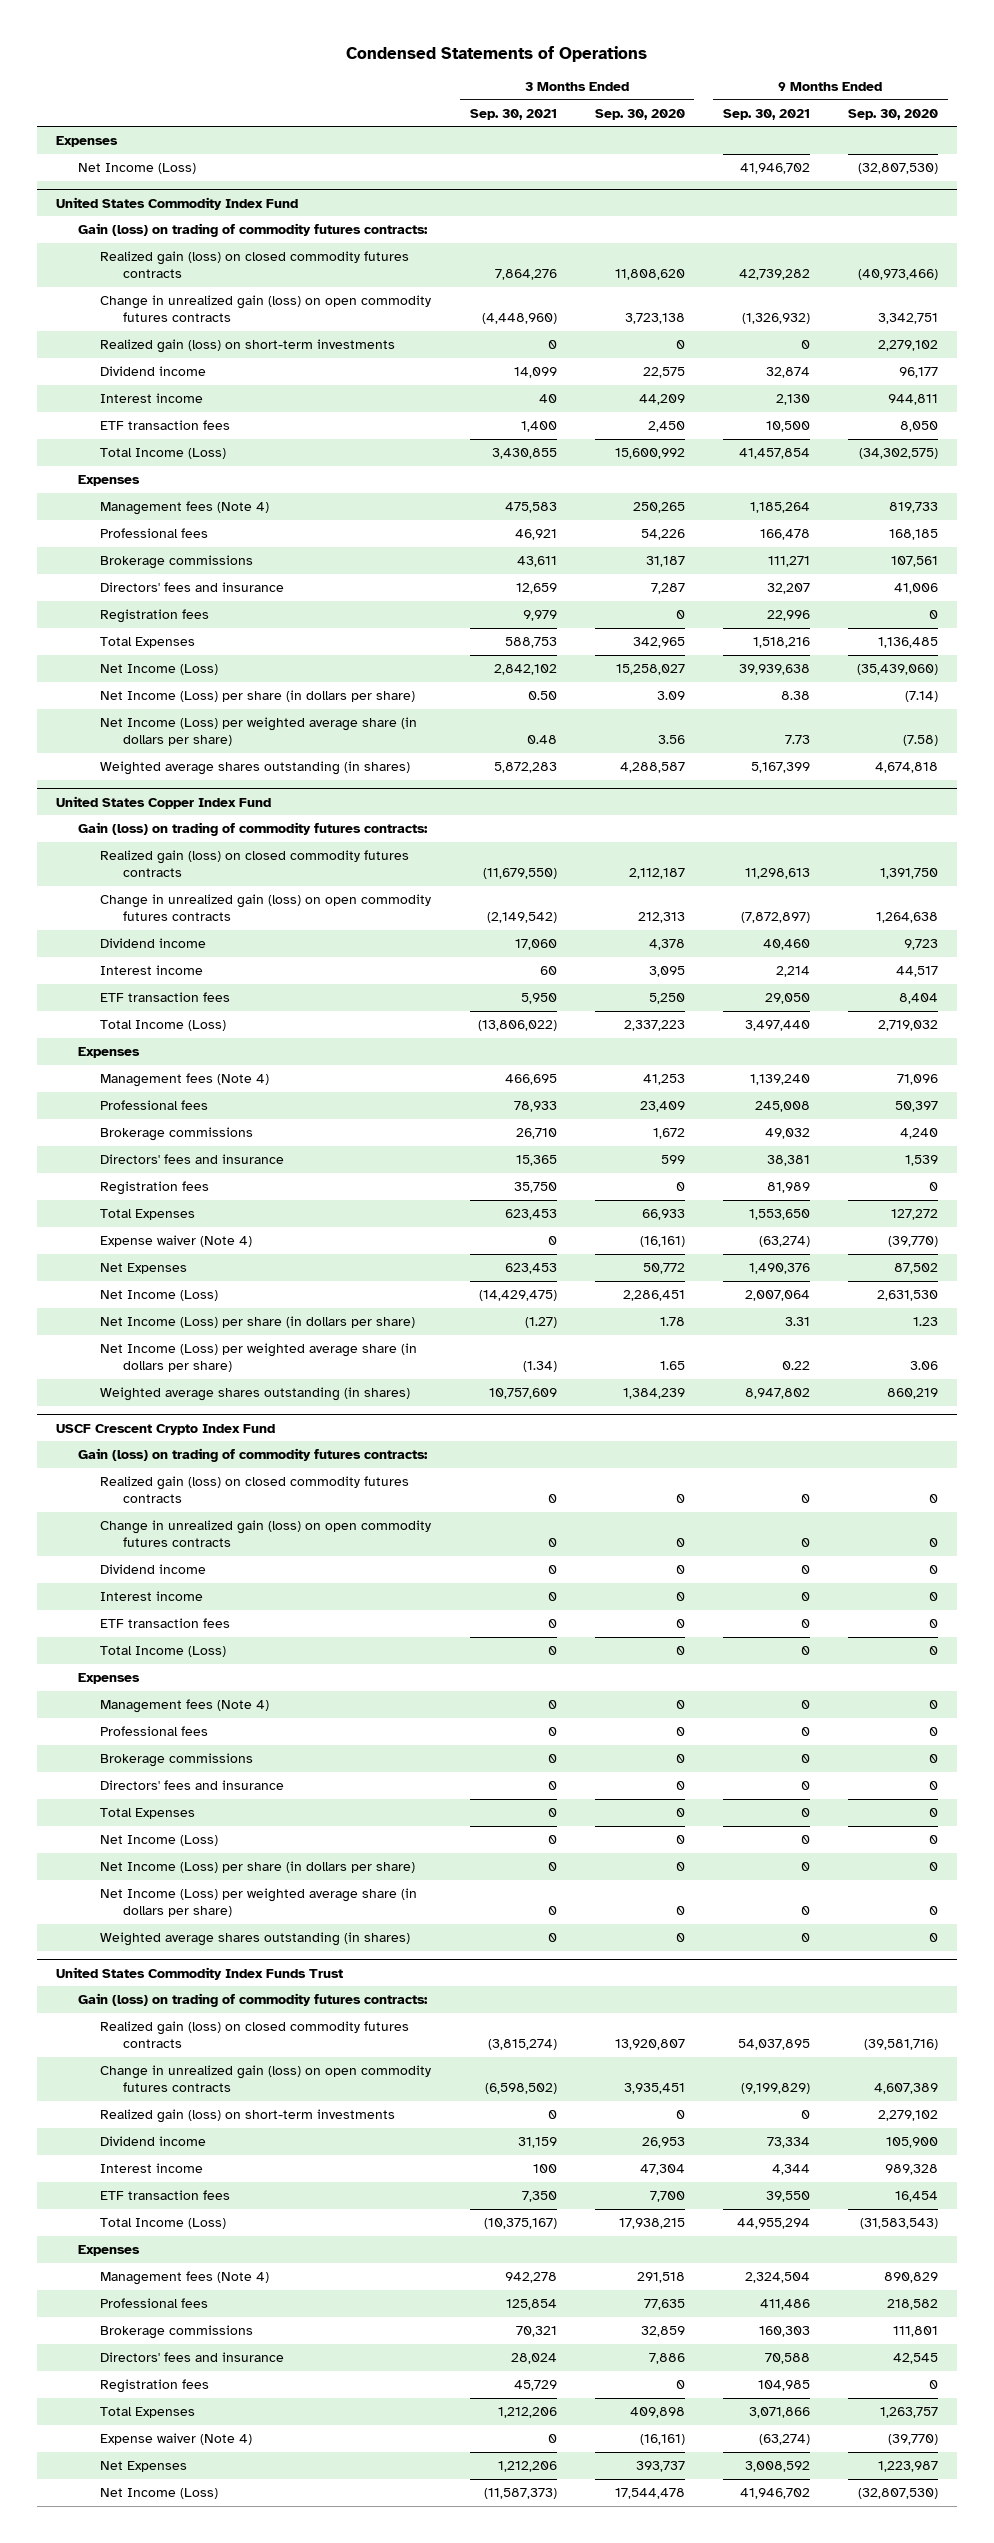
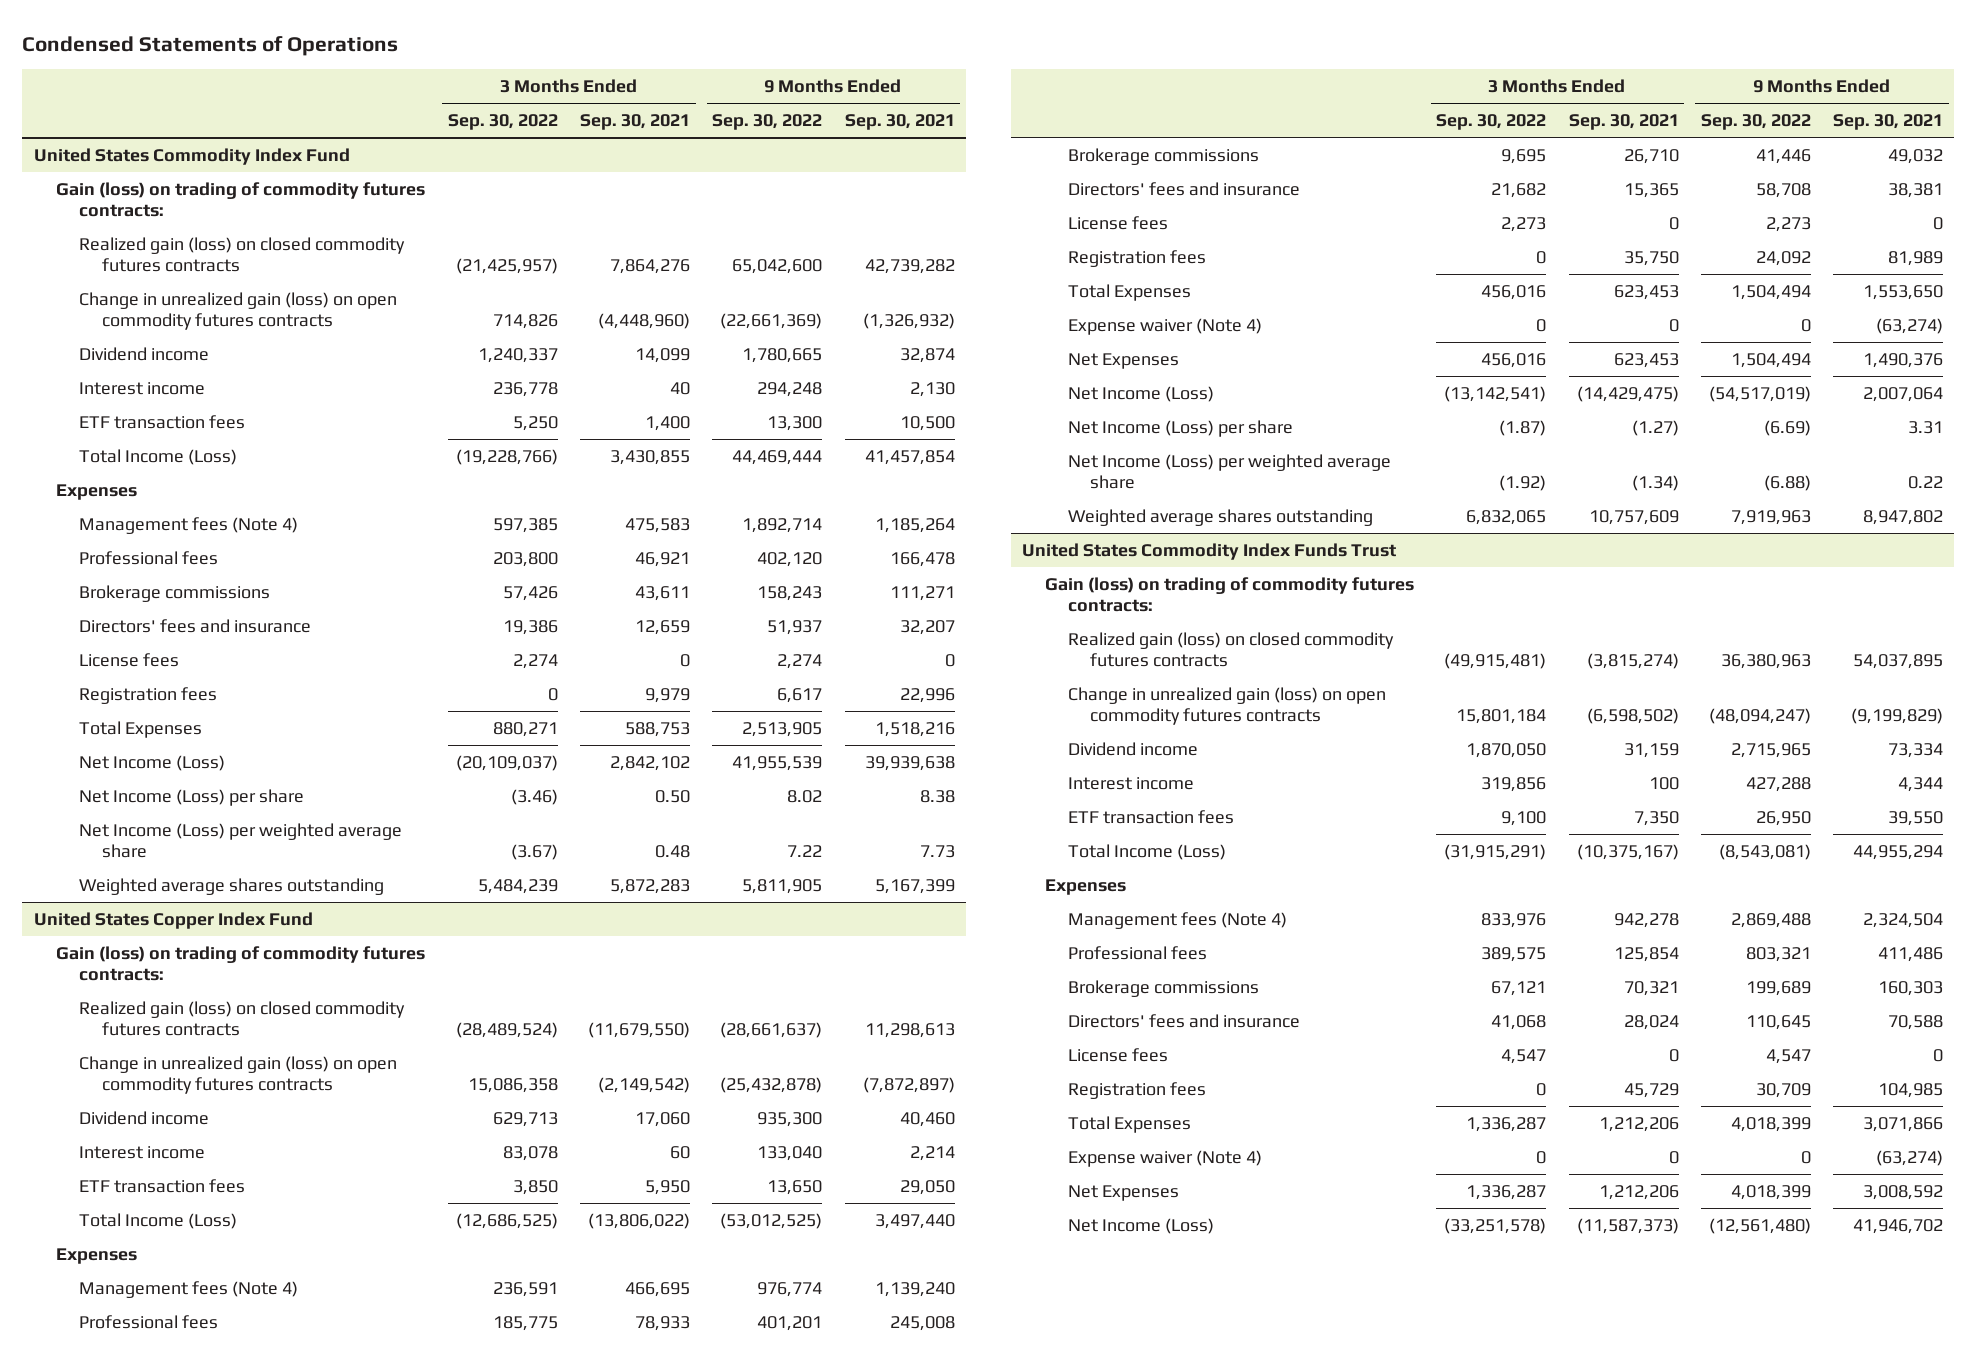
[594,108,685,120] Sep. 30, 2020 -> none
[847,108,938,120] Sep. 30, 2020 -> none
none -> [447,114,558,131] Sep. 30, 2022
none -> [712,114,823,131] Sep. 30, 2022
[55,136,118,148] Expenses -> none
[78,163,197,175] Net Income (Loss) -> none
[100,339,396,354] Realized gain (loss) on short-term investments -> none
none -> [78,653,179,668] License fees
[100,690,416,703] Net Income (Loss) per share (in dollars per share) -> [78,789,304,807] Net Income (Loss) per share
[100,717,418,747] Net Income (Loss) per weighted average share (in dollars per share) -> [78,823,402,858] Net Income (Loss) per weighted average share
[100,761,411,776] Weighted average shares outstanding (in shares) -> [78,878,384,896] Weighted average shares outstanding
none -> [1067,216,1168,231] License fees
[55,1423,275,1435] USCF Crescent Crypto Index Fund -> none
[78,1448,429,1463] Gain (loss) on trading of commodity futures contracts: -> none
[100,1476,410,1504] Realized gain (loss) on closed commodity futures contracts -> none
[100,1520,432,1548] Change in unrealized gain (loss) on open commodity futures contracts -> none
[100,1564,207,1575] Dividend income -> none
[100,1591,204,1602] Interest income -> none
[100,1618,231,1629] ETF transaction fees -> none
[100,1646,227,1658] Total Income (Loss) -> none
[78,1673,141,1685] Expenses -> none
[100,1699,270,1714] Management fees (Note 4) -> none
[100,1726,209,1737] Professional fees -> none
[100,1753,254,1768] Brokerage commissions -> none
[100,1780,285,1791] Directors' fees and insurance -> none
[100,1808,196,1820] Total Expenses -> none
[100,1835,219,1847] Net Income (Loss) -> none
[100,1861,416,1874] Net Income (Loss) per share (in dollars per share) -> none
[100,1888,418,1918] Net Income (Loss) per weighted average share (in dollars per share) -> none
[100,1932,411,1947] Weighted average shares outstanding (in shares) -> none
[100,1316,416,1329] Net Income (Loss) per share (in dollars per share) -> [1067,420,1293,438] Net Income (Loss) per share
[100,1343,418,1373] Net Income (Loss) per weighted average share (in dollars per share) -> [1067,454,1391,489] Net Income (Loss) per weighted average share
[100,1387,411,1402] Weighted average shares outstanding (in shares) -> [1067,509,1373,527] Weighted average shares outstanding
[100,2109,396,2124] Realized gain (loss) on short-term investments -> none
none -> [1067,1048,1168,1063] License fees

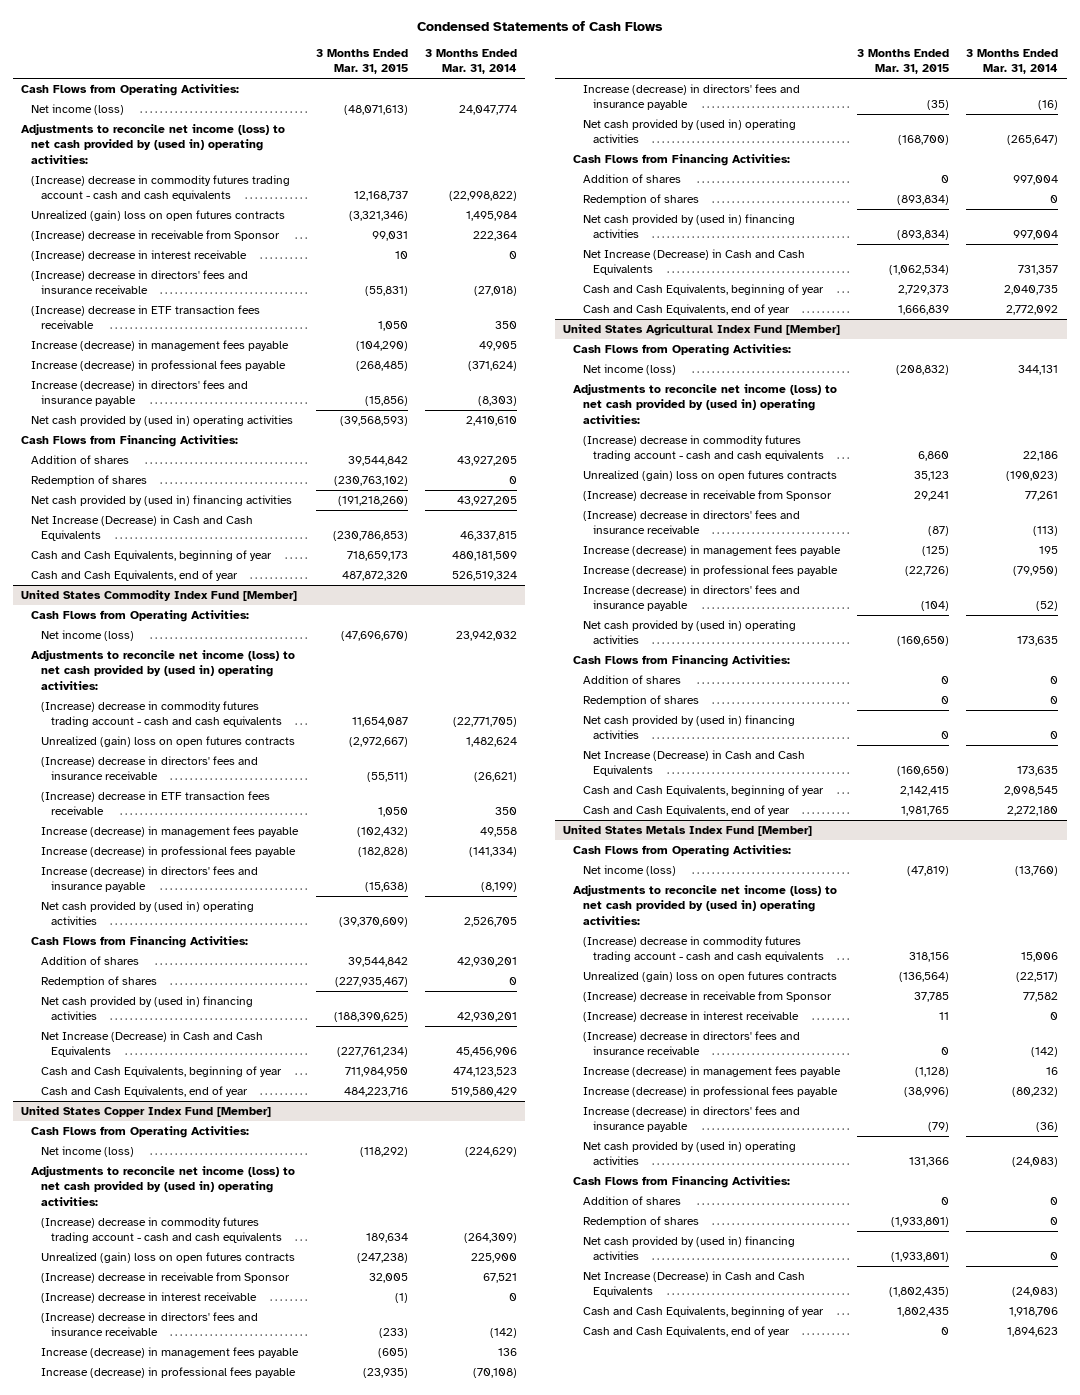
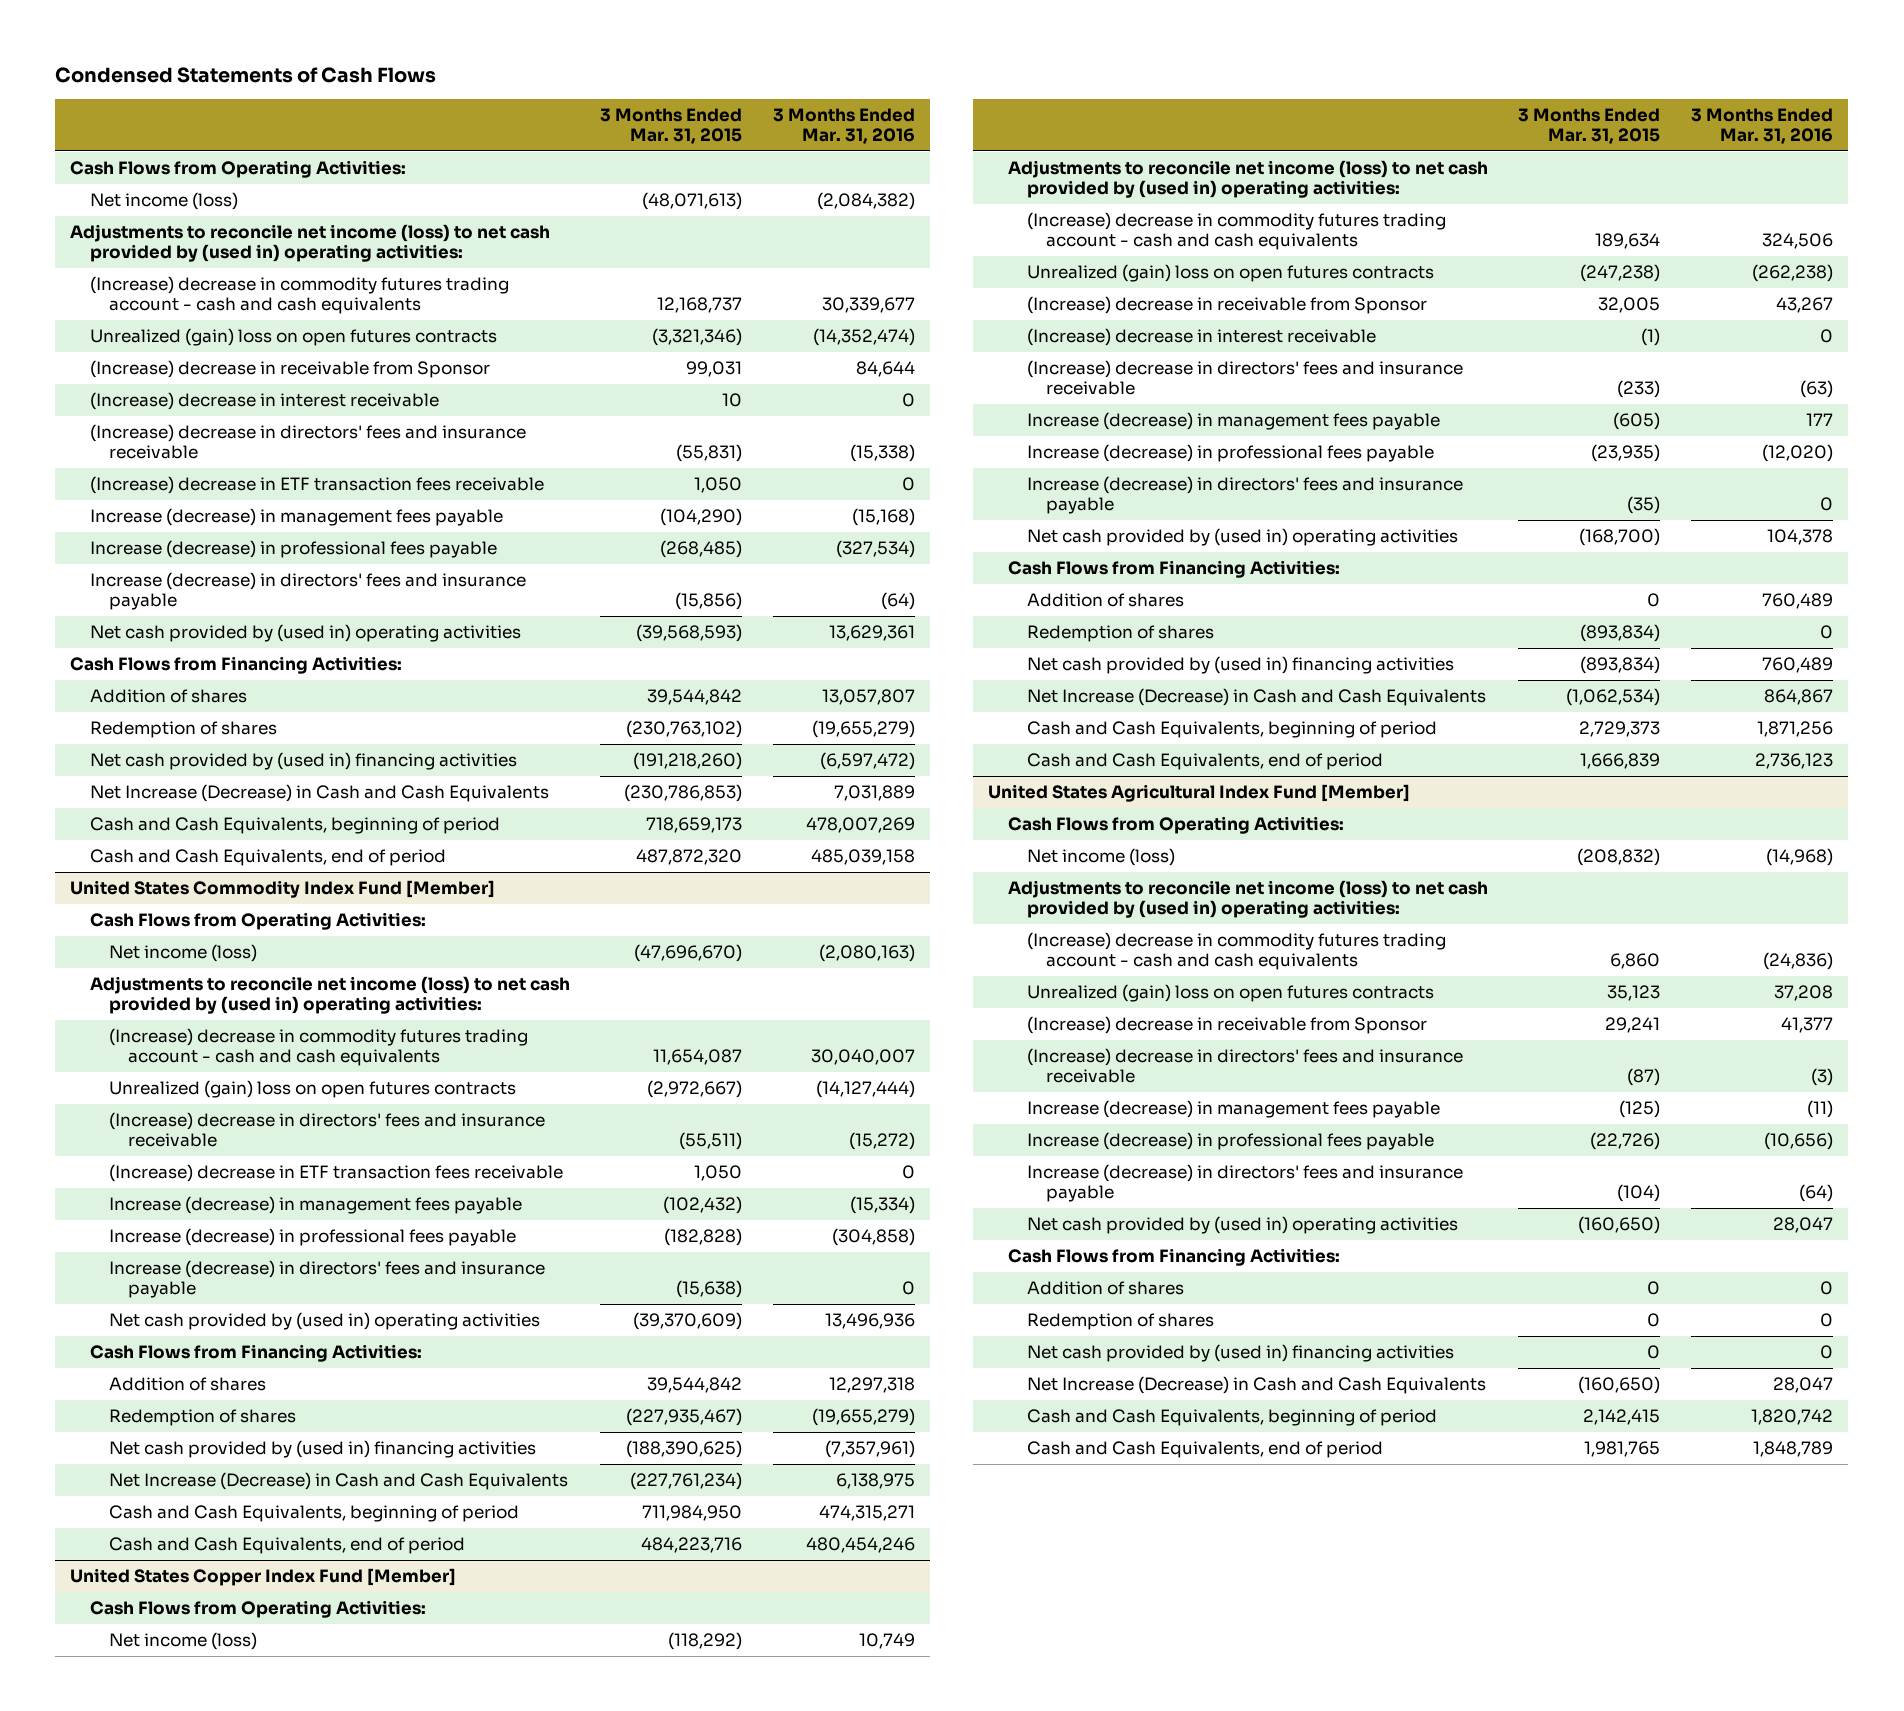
[424,49,517,75] 3 Months Ended Mar. 31, 2014 -> none
none -> [773,107,916,144] 3 Months Ended Mar. 31, 2016
[31,550,273,562] Cash and Cash Equivalents, beginning of year -> [89,817,500,835] Cash and Cash Equivalents, beginning of period
[31,570,239,582] Cash and Cash Equivalents, end of year -> [89,849,446,867] Cash and Cash Equivalents, end of period
[41,1066,283,1078] Cash and Cash Equivalents, beginning of year -> [109,1505,520,1523] Cash and Cash Equivalents, beginning of period
[41,1086,249,1098] Cash and Cash Equivalents, end of year -> [109,1537,466,1555] Cash and Cash Equivalents, end of period
[582,284,824,296] Cash and Cash Equivalents, beginning of year -> [1027,721,1438,739] Cash and Cash Equivalents, beginning of period
[582,304,790,316] Cash and Cash Equivalents, end of year -> [1027,753,1384,771] Cash and Cash Equivalents, end of period
[563,825,813,837] United States Metals Index Fund [Member] -> none
[572,845,791,858] Cash Flows from Operating Activities: -> none
[582,865,676,877] Net income (loss) -> none
[572,885,837,925] Adjustments to reconcile net income (loss) to net cash provided by (used in) operating activities: -> none
[582,936,824,963] (Increase) decrease in commodity futures trading account - cash and cash equivalents -> none
[582,971,837,983] Unrealized (gain) loss on open futures contracts -> none
[582,991,832,1003] (Increase) decrease in receivable from Sponsor -> none
[582,1011,799,1023] (Increase) decrease in interest receivable -> none
[582,1031,800,1056] (Increase) decrease in directors' fees and insurance receivable -> none
[582,1066,841,1078] Increase (decrease) in management fees payable -> none
[582,1086,838,1098] Increase (decrease) in professional fees payable -> none
[582,1106,800,1133] Increase (decrease) in directors' fees and insurance payable -> none
[582,1141,796,1166] Net cash provided by (used in) operating activities -> none
[572,1176,790,1189] Cash Flows from Financing Activities: -> none
[582,1196,681,1206] Addition of shares -> none
[582,1216,699,1228] Redemption of shares -> none
[582,1236,795,1261] Net cash provided by (used in) financing activities -> none
[582,1271,805,1298] Net Increase (Decrease) in Cash and Cash Equivalents -> none
[582,1306,824,1318] Cash and Cash Equivalents, beginning of year -> none
[582,1326,790,1338] Cash and Cash Equivalents, end of year -> none
[582,785,824,797] Cash and Cash Equivalents, beginning of year -> [1027,1409,1438,1427] Cash and Cash Equivalents, beginning of period
[582,805,790,817] Cash and Cash Equivalents, end of year -> [1027,1441,1384,1459] Cash and Cash Equivalents, end of period

